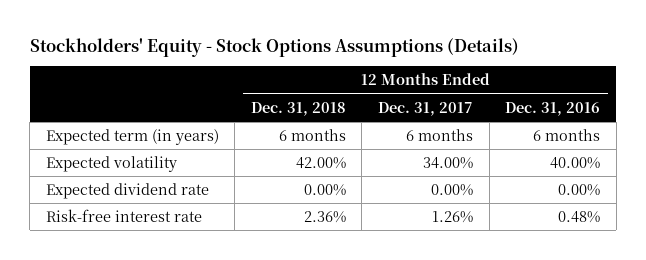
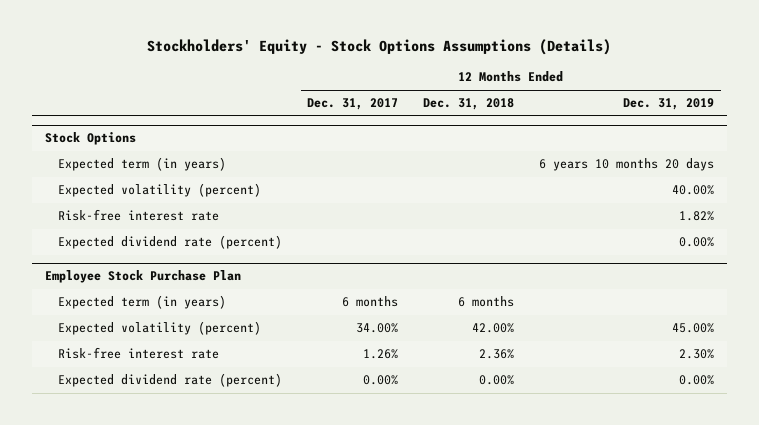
[505,101,601,116] Dec. 31, 2016 -> none
none -> [623,98,715,111] Dec. 31, 2019
none -> [44,132,136,146] Stock Options
none -> [57,157,226,172] Expected term (in years)
none -> [57,183,261,198] Expected volatility (percent)
none -> [57,209,219,222] Risk-free interest rate
none -> [57,235,282,250] Expected dividend rate (percent)
none -> [44,270,241,284] Employee Stock Purchase Plan
[45,182,209,199] Expected dividend rate -> none
[45,155,177,172] Expected volatility -> [57,321,261,336] Expected volatility (percent)
none -> [57,373,282,388] Expected dividend rate (percent)

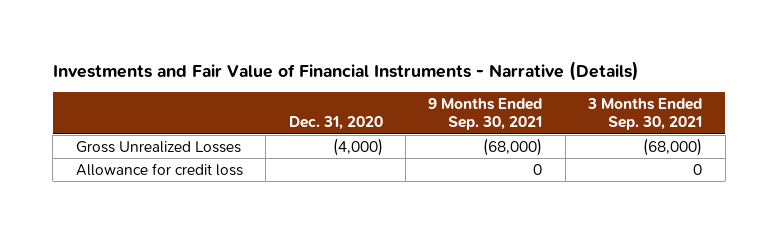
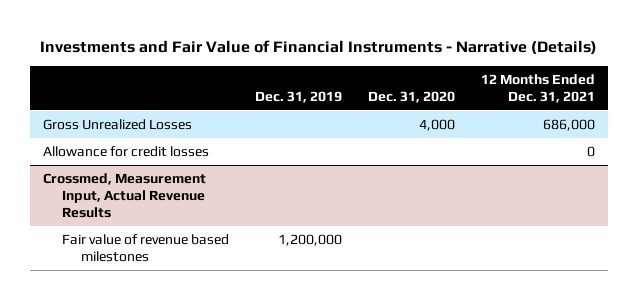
[428,97,543,131] 9 Months Ended Sep. 30, 2021 -> none
[587,97,703,131] 3 Months Ended Sep. 30, 2021 -> none
none -> [255,90,343,103] Dec. 31, 2019
none -> [481,73,596,103] 12 Months Ended Dec. 31, 2021
[332,137,383,156] (4,000) -> [419,118,456,131] 4,000
[75,162,243,176] Allowance for credit loss -> [43,145,210,157] Allowance for credit losses
none -> [43,172,207,219] Crossmed, Measurement Input, Actual Revenue Results
none -> [62,233,230,262] Fair value of revenue based milestones

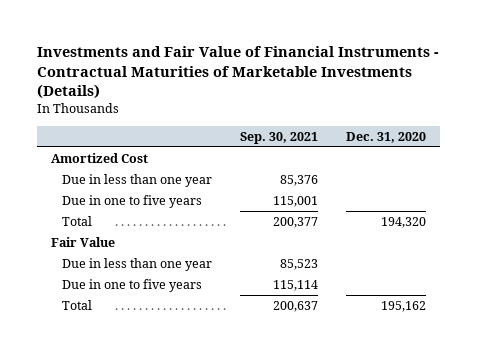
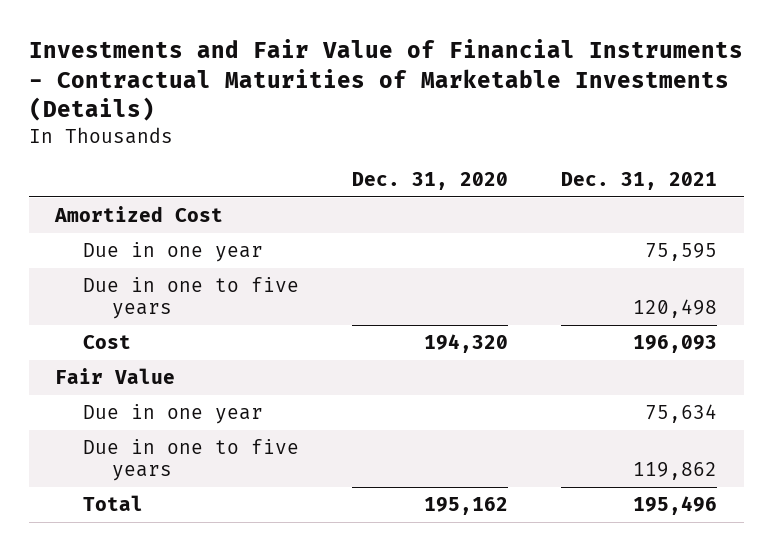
[239,131,318,144] Sep. 30, 2021 -> none
none -> [561,171,718,190] Dec. 31, 2021
[61,174,212,188] Due in less than one year -> [83,242,264,263] Due in one year
[61,216,92,227] Total -> [83,335,132,350] Cost
[61,258,212,272] Due in less than one year -> [83,404,264,425] Due in one year

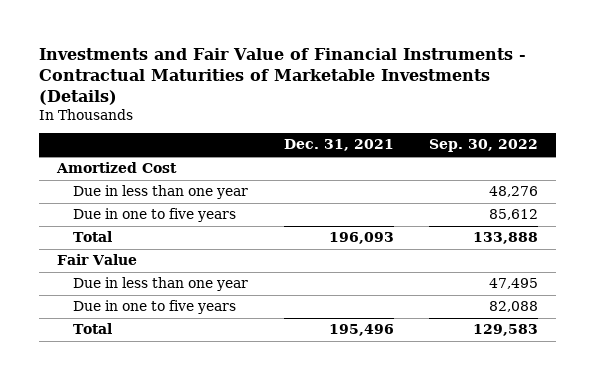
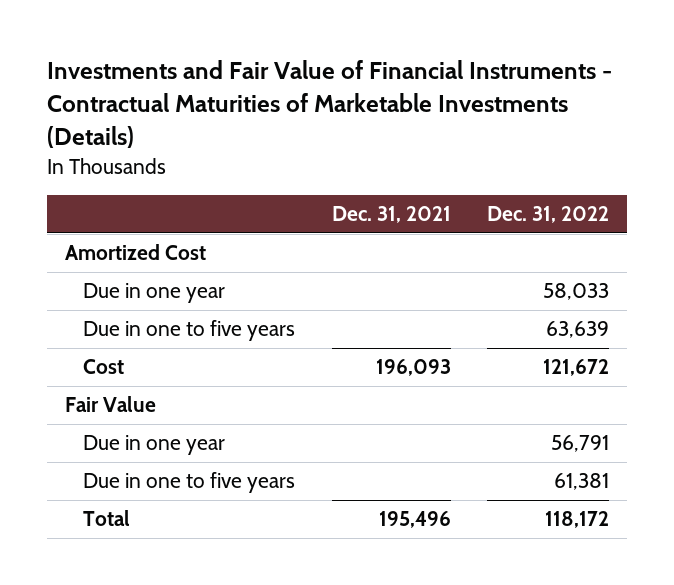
[429,139,539,153] Sep. 30, 2022 -> none
none -> [487,206,610,224] Dec. 31, 2022
[72,185,248,200] Due in less than one year -> [83,283,226,304] Due in one year
[72,231,112,243] Total -> [83,359,125,375] Cost
[72,277,248,292] Due in less than one year -> [83,435,226,456] Due in one year

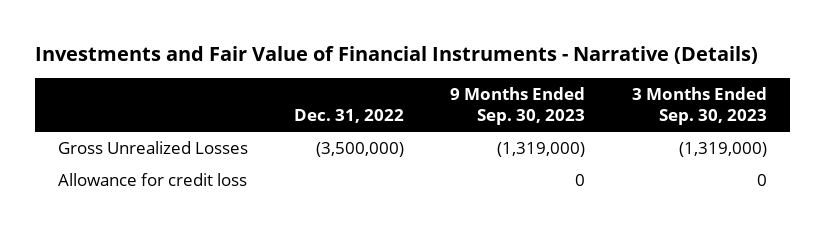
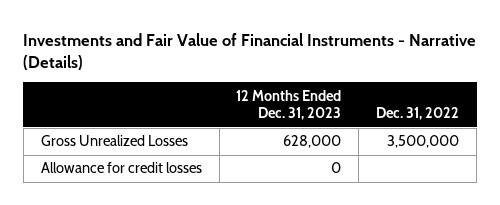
[450,87,586,126] 9 Months Ended Sep. 30, 2023 -> none
[631,87,767,126] 3 Months Ended Sep. 30, 2023 -> none
none -> [236,89,342,121] 12 Months Ended Dec. 31, 2023
[316,142,405,158] (3,500,000) -> [387,135,460,149] 3,500,000
[58,173,248,187] Allowance for credit loss -> [40,162,202,174] Allowance for credit losses

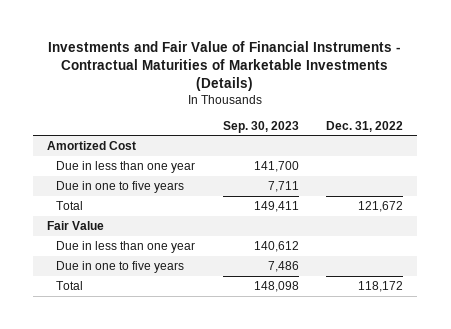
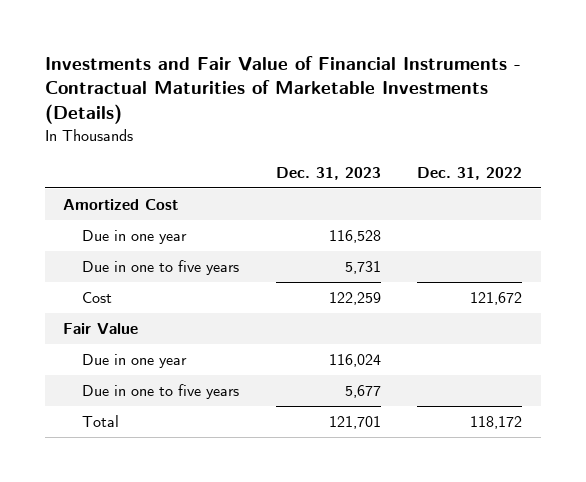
[222,120,299,133] Sep. 30, 2023 -> none
none -> [275,167,381,181] Dec. 31, 2023
[55,160,195,173] Due in less than one year -> [81,229,187,244] Due in one year
[55,200,83,210] Total -> [81,291,112,303] Cost
[55,240,195,253] Due in less than one year -> [81,353,187,368] Due in one year

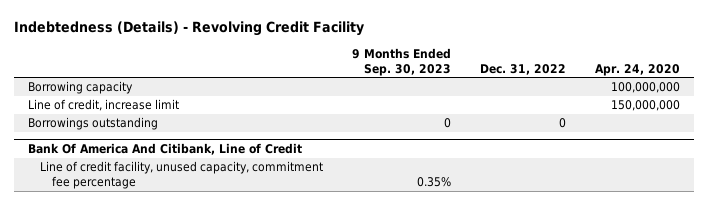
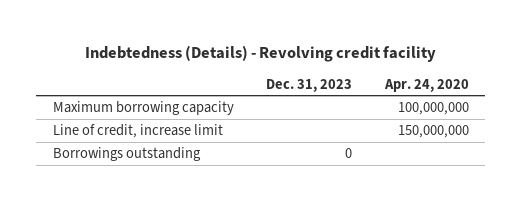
[13,21,364,37] Indebtedness (Details) - Revolving Credit Facility -> [84,45,436,63] Indebtedness (Details) - Revolving credit facility
[351,47,451,76] 9 Months Ended Sep. 30, 2023 -> none
[479,63,566,75] Dec. 31, 2022 -> none
none -> [266,78,353,92] Dec. 31, 2023
[28,81,134,95] Borrowing capacity -> [52,101,234,116] Maximum borrowing capacity
[28,142,303,155] Bank Of America And Citibank, Line of Credit -> none
[39,161,323,190] Line of credit facility, unused capacity, commitment fee percentage -> none

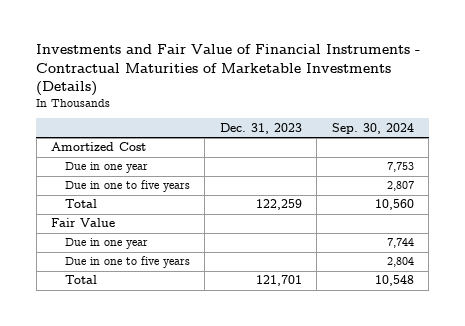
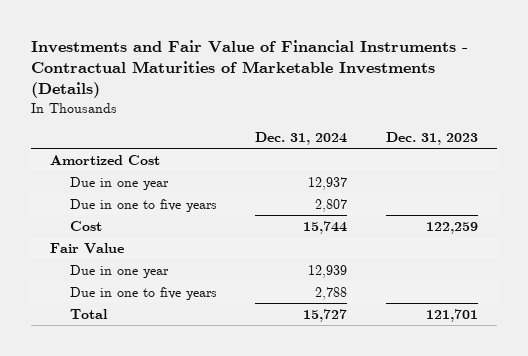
[331,122,414,134] Sep. 30, 2024 -> none
none -> [255,131,348,145] Dec. 31, 2024
[64,199,97,209] Total -> [69,220,102,231] Cost

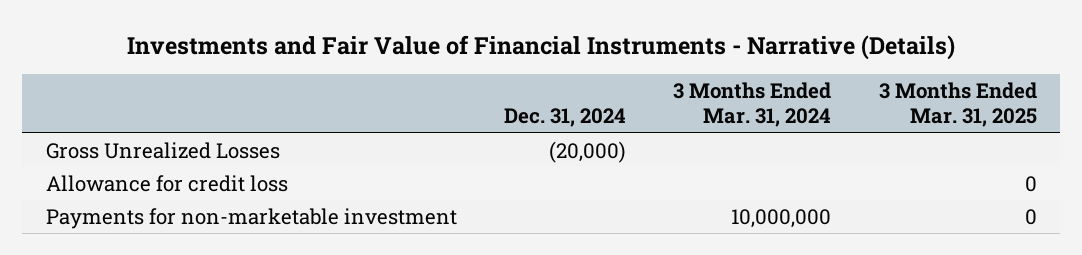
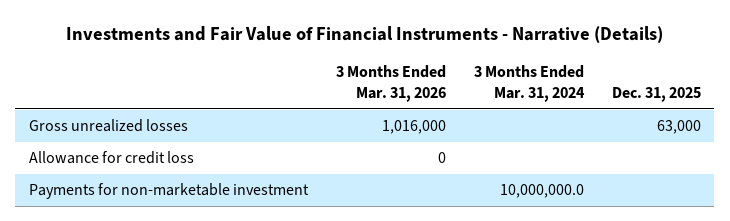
[504,108,627,128] Dec. 31, 2024 -> none
[878,81,1037,128] 3 Months Ended Mar. 31, 2025 -> none
none -> [335,65,446,103] 3 Months Ended Mar. 31, 2026
none -> [611,87,701,103] Dec. 31, 2025
[45,142,280,160] Gross Unrealized Losses -> [28,119,188,133] Gross unrealized losses
[731,209,832,229] 10,000,000 -> [499,184,584,199] 10,000,000.0

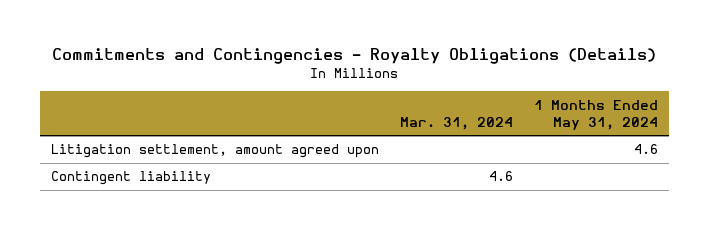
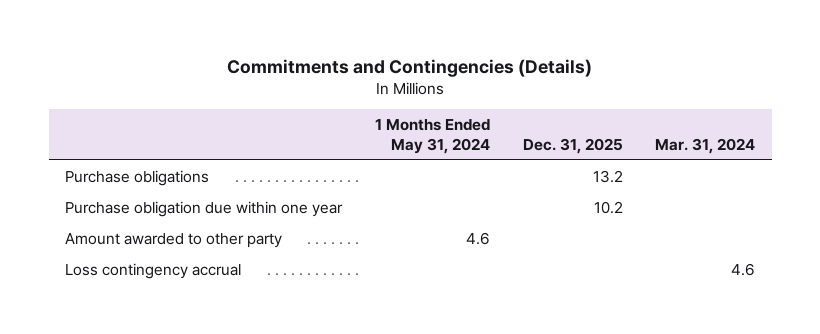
[52,48,657,65] Commitments and Contingencies - Royalty Obligations (Details) -> [227,58,593,77] Commitments and Contingencies (Details)
none -> [522,137,623,154] Dec. 31, 2025
none -> [65,169,210,186] Purchase obligations
none -> [65,200,344,217] Purchase obligation due within one year
[50,144,379,159] Litigation settlement, amount agreed upon -> [65,232,283,248] Amount awarded to other party
[50,171,211,186] Contingent liability -> [65,262,242,279] Loss contingency accrual

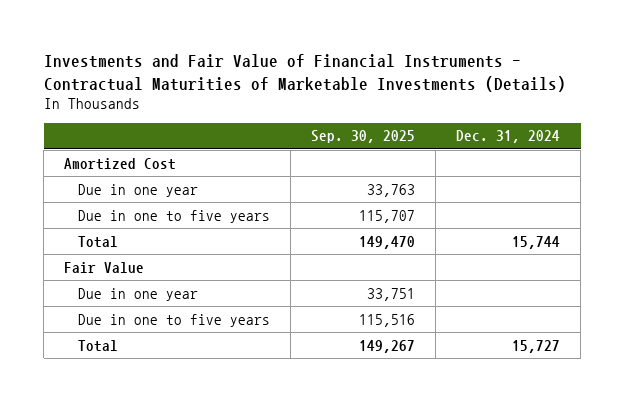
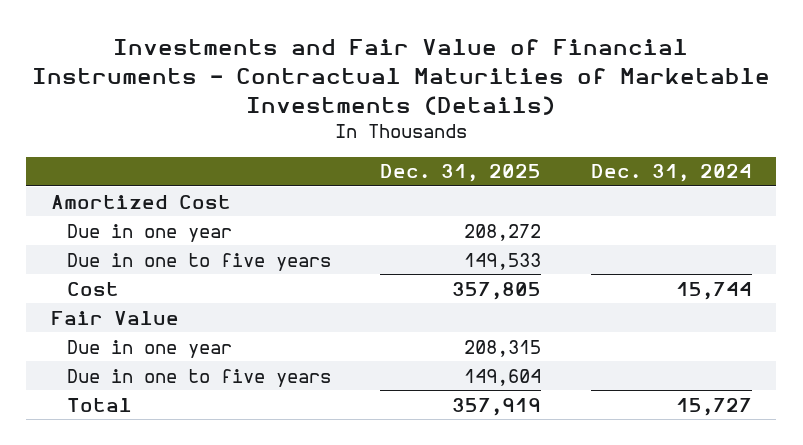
[310,130,415,144] Sep. 30, 2025 -> none
none -> [380,164,542,183] Dec. 31, 2025
[77,235,118,248] Total -> [66,281,119,296] Cost

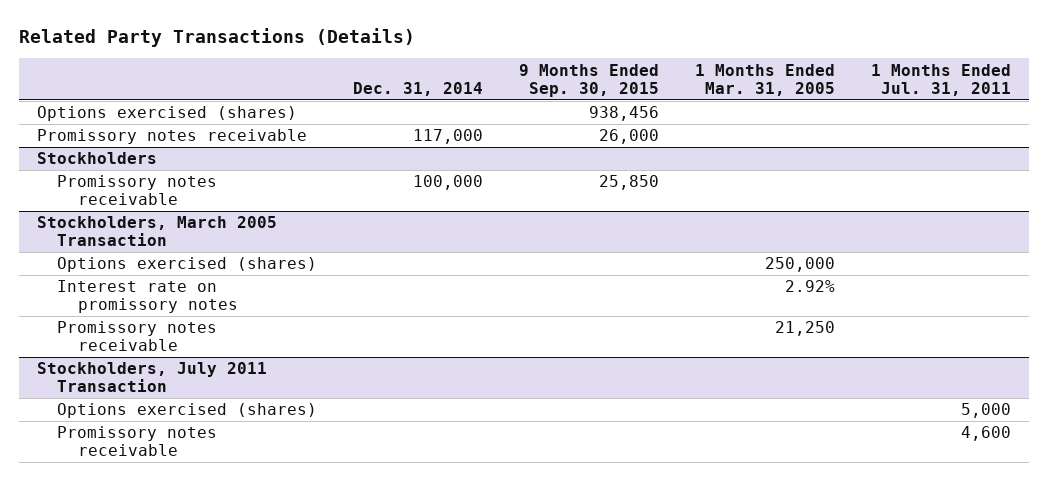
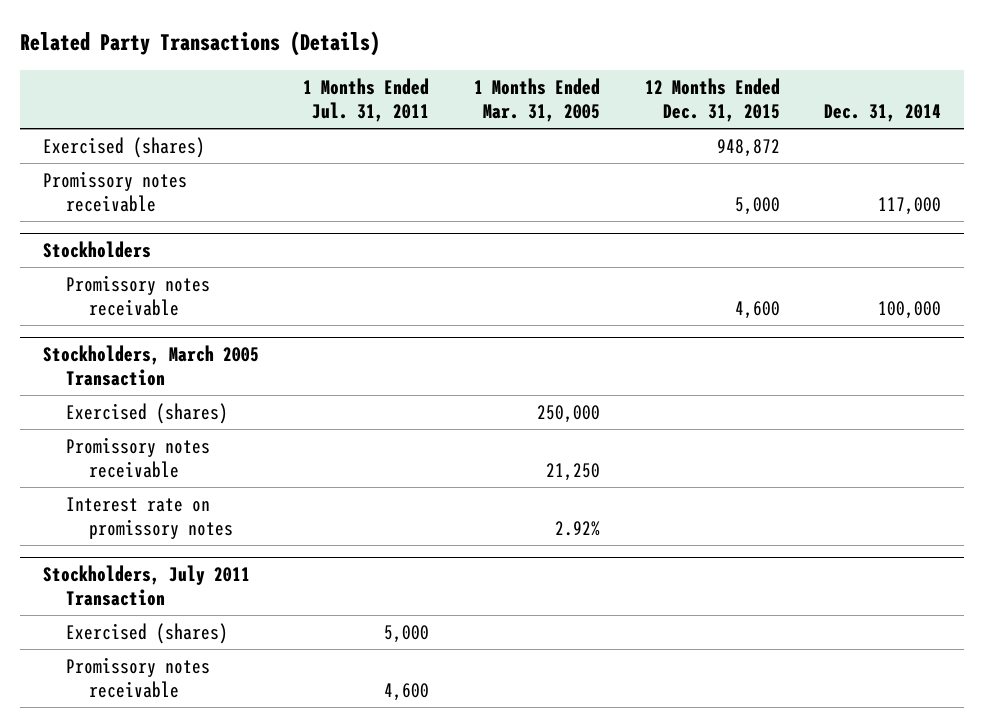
[519,63,660,97] 9 Months Ended Sep. 30, 2015 -> none
none -> [644,77,780,122] 12 Months Ended Dec. 31, 2015
[37,106,298,122] Options exercised (shares) -> [42,136,205,158] Exercised (shares)
[57,257,318,273] Options exercised (shares) -> [65,402,228,424] Exercised (shares)
[57,280,238,314] Interest rate on promissory notes -> [65,496,233,540] Interest rate on promissory notes
[57,403,318,419] Options exercised (shares) -> [65,622,228,644] Exercised (shares)

